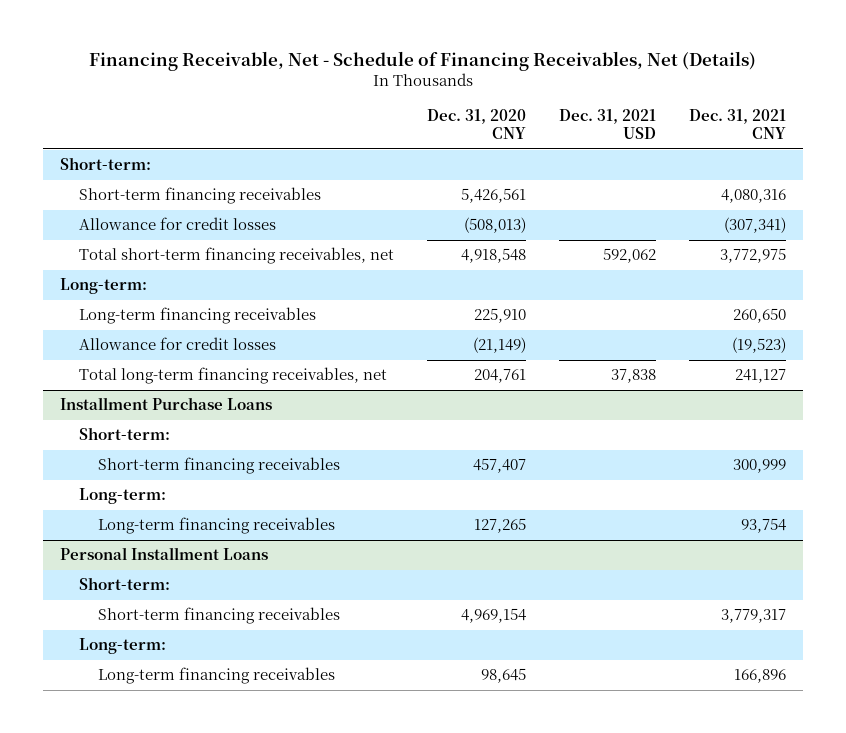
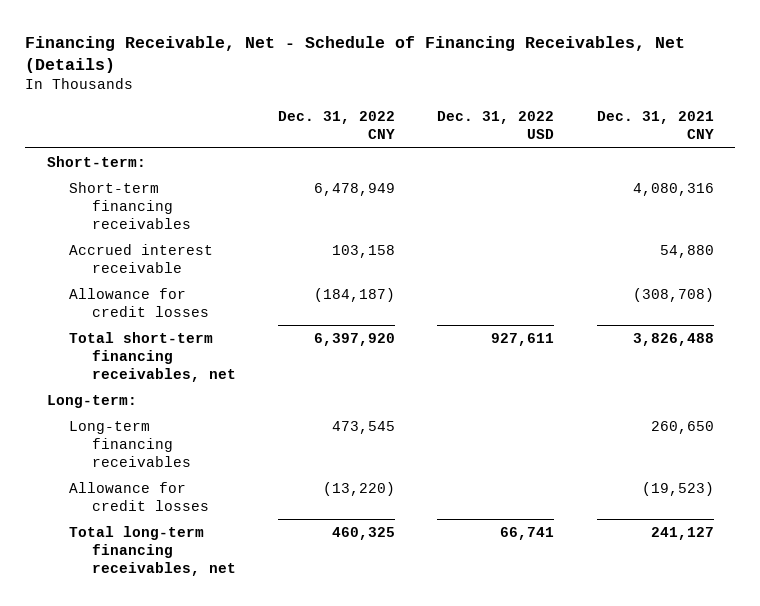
[426,109,526,140] Dec. 31, 2020 CNY -> none
[559,109,657,140] Dec. 31, 2021 USD -> none
none -> [278,111,396,140] Dec. 31, 2022 CNY
none -> [437,111,555,140] Dec. 31, 2022 USD
none -> [69,243,214,273] Accrued interest receivable
[724,217,787,234] (307,341) -> [632,287,714,302] (308,708)
[720,248,787,264] 3,772,975 -> [632,332,714,346] 3,826,488
[59,397,272,411] Installment Purchase Loans -> none
[78,427,170,441] Short-term: -> none
[97,457,340,475] Short-term financing receivables -> none
[78,488,166,505] Long-term: -> none
[97,517,335,535] Long-term financing receivables -> none
[59,547,268,561] Personal Installment Loans -> none
[78,577,170,591] Short-term: -> none
[97,607,340,625] Short-term financing receivables -> none
[78,638,166,655] Long-term: -> none
[97,667,335,685] Long-term financing receivables -> none

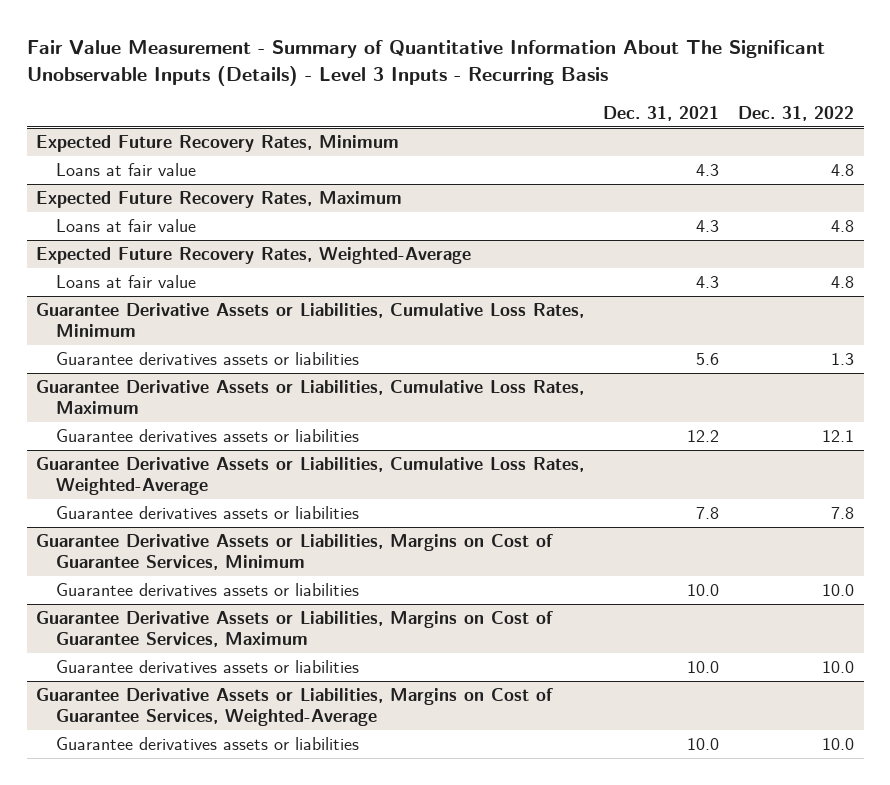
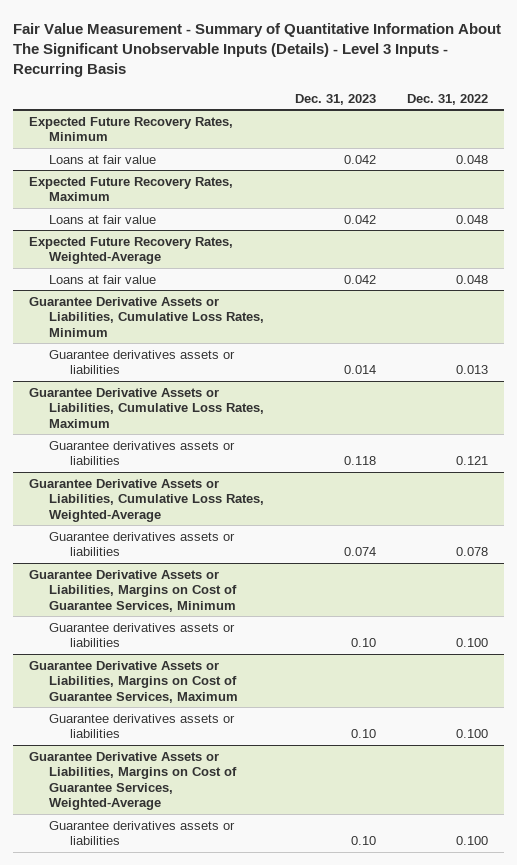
[603,105,720,121] Dec. 31, 2021 -> none
none -> [295,93,377,105] Dec. 31, 2023
[831,164,855,177] 4.8 -> [456,154,489,164] 0.048
[831,220,855,233] 4.8 -> [456,214,489,224] 0.048
[831,276,855,289] 4.8 -> [456,274,489,284] 0.048
[831,353,855,366] 1.3 -> [456,365,489,375] 0.013
[822,430,855,443] 12.1 -> [456,456,489,466] 0.121
[831,507,855,520] 7.8 -> [456,547,489,557] 0.078
[822,584,855,597] 10.0 -> [456,638,489,648] 0.100
[822,661,855,674] 10.0 -> [456,729,489,739] 0.100
[822,738,855,751] 10.0 -> [456,836,489,846] 0.100

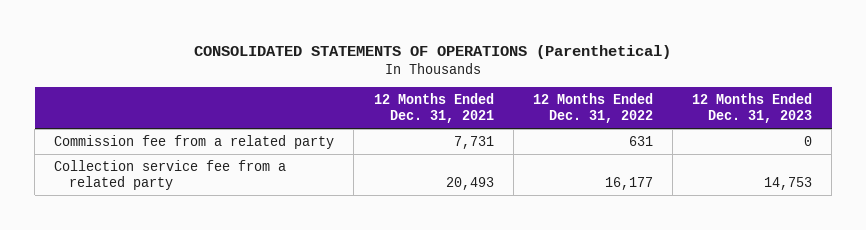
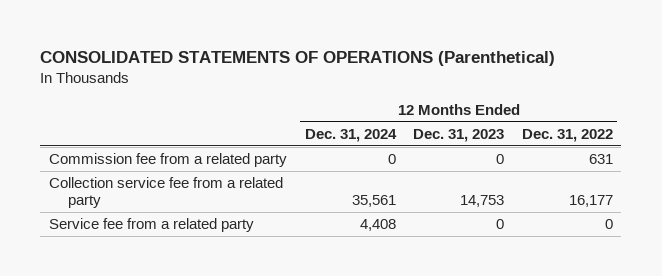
[373,92,494,124] 12 Months Ended Dec. 31, 2021 -> none
none -> [304,128,397,142] Dec. 31, 2024
none -> [49,218,255,233] Service fee from a related party

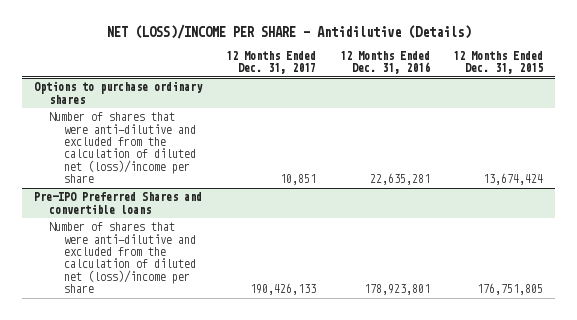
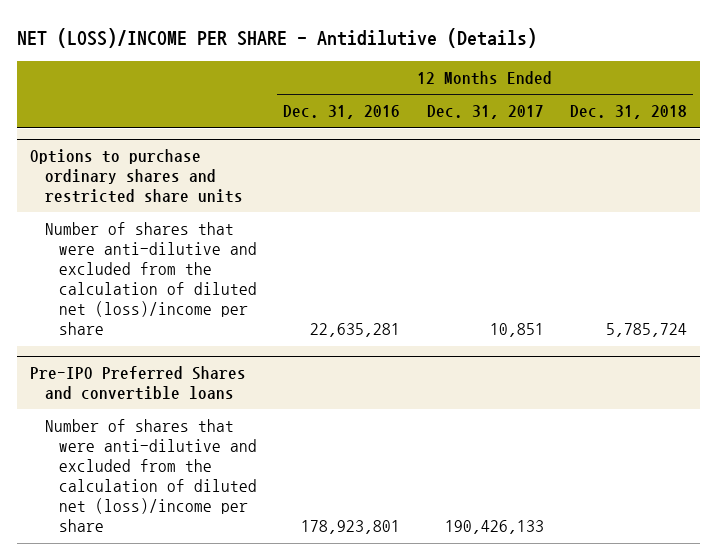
[453,50,544,75] 12 Months Ended Dec. 31, 2015 -> none
none -> [569,105,687,120] Dec. 31, 2018
[34,81,204,104] Options to purchase ordinary shares -> [30,149,243,204] Options to purchase ordinary shares and restricted share units

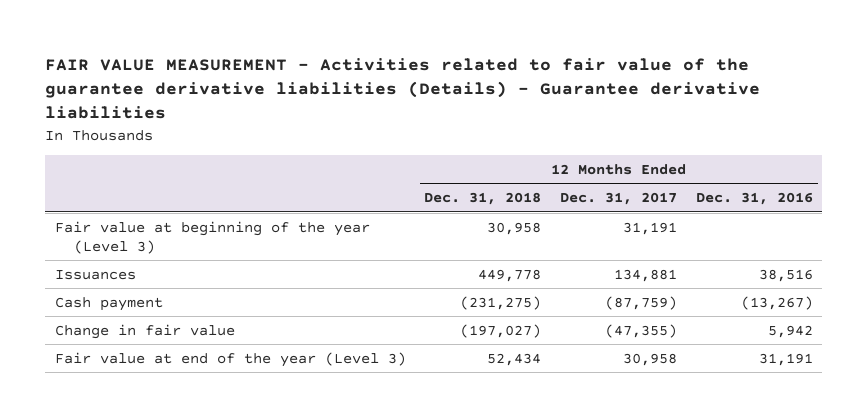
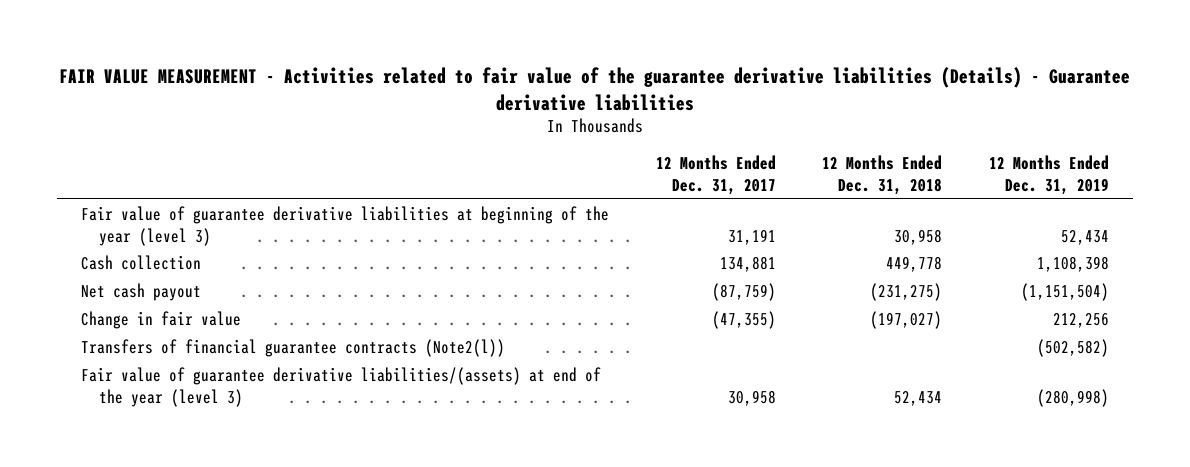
[696,192,814,206] Dec. 31, 2016 -> none
none -> [989,155,1110,195] 12 Months Ended Dec. 31, 2019
[54,220,370,254] Fair value at beginning of the year (Level 3) -> [80,205,609,246] Fair value of guarantee derivative liabilities at beginning of the year (level 3)
[54,269,136,280] Issuances -> [80,254,201,270] Cash collection
[54,296,163,311] Cash payment -> [80,282,201,301] Net cash payout
none -> [80,338,505,357] Transfers of financial guarantee contracts (Note2(l))
[54,351,406,367] Fair value at end of the year (Level 3) -> [80,366,601,407] Fair value of guarantee derivative liabilities/(assets) at end of the year (level 3)

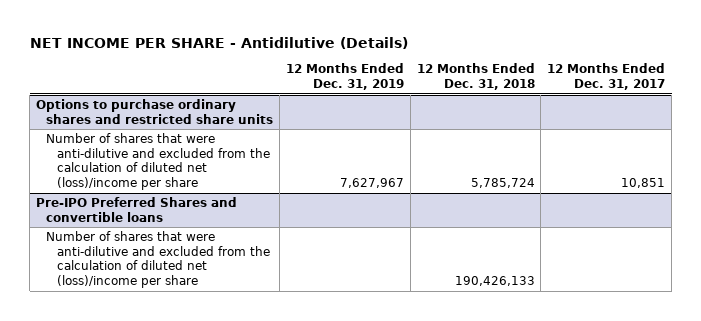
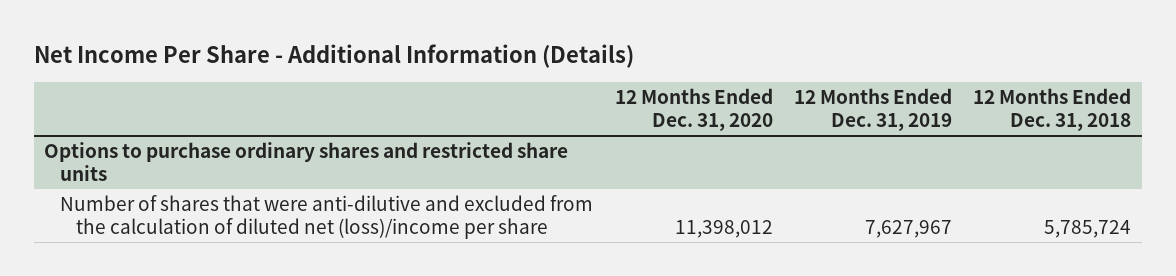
[29,36,408,49] NET INCOME PER SHARE - Antidilutive (Details) -> [33,44,634,69] Net Income Per Share - Additional Information (Details)
[547,63,666,91] 12 Months Ended Dec. 31, 2017 -> none
none -> [614,87,773,132] 12 Months Ended Dec. 31, 2020
[36,196,238,222] Pre-IPO Preferred Shares and convertible loans -> none
[46,230,270,289] Number of shares that were anti-dilutive and excluded from the calculation of diluted net (loss)/income per share -> none

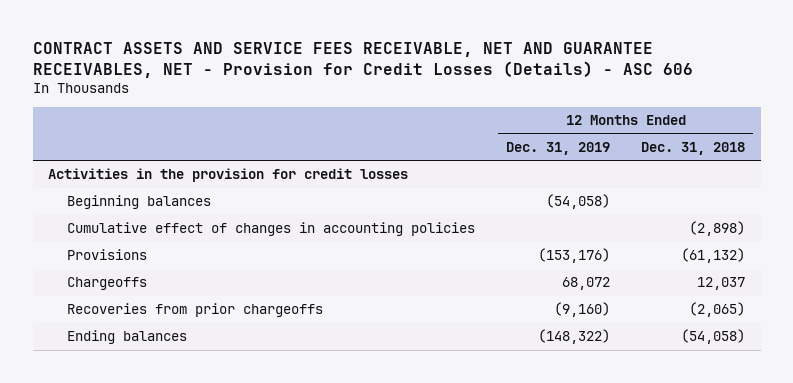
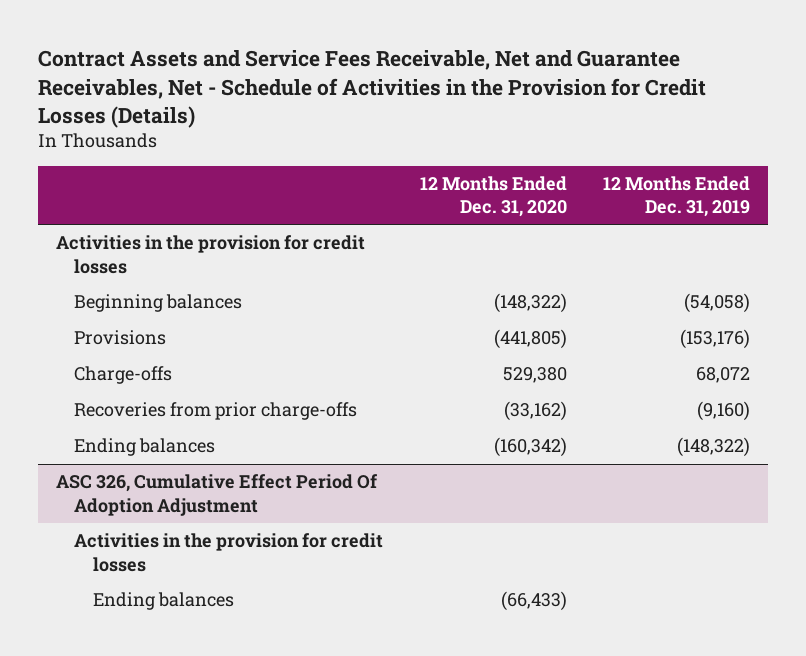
[32,41,693,78] CONTRACT ASSETS AND SERVICE FEES RECEIVABLE, NET AND GUARANTEE RECEIVABLES, NET - Provision for Credit Losses (Details) - ASC 606 -> [37,50,706,128] Contract Assets and Service Fees Receivable, Net and Guarantee Receivables, Net - Schedule of Activities in the Provision for Credit Losses (Details)
[641,141,746,155] Dec. 31, 2018 -> none
none -> [419,176,567,218] 12 Months Ended Dec. 31, 2020
[66,222,475,237] Cumulative effect of changes in accounting policies -> none
[66,277,147,291] Chargeoffs -> [74,366,173,385] Charge-offs
[66,303,323,318] Recoveries from prior chargeoffs -> [74,402,358,421] Recoveries from prior charge-offs
none -> [56,474,379,516] ASC 326, Cumulative Effect Period Of Adoption Adjustment
none -> [74,533,384,572] Activities in the provision for credit losses
none -> [92,592,234,611] Ending balances

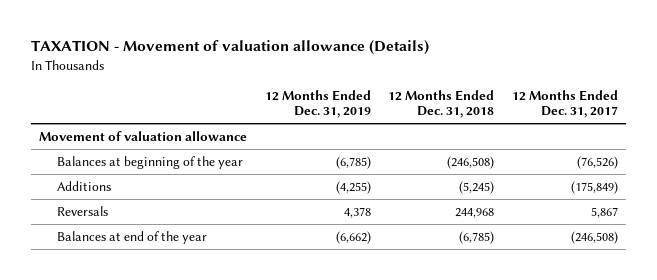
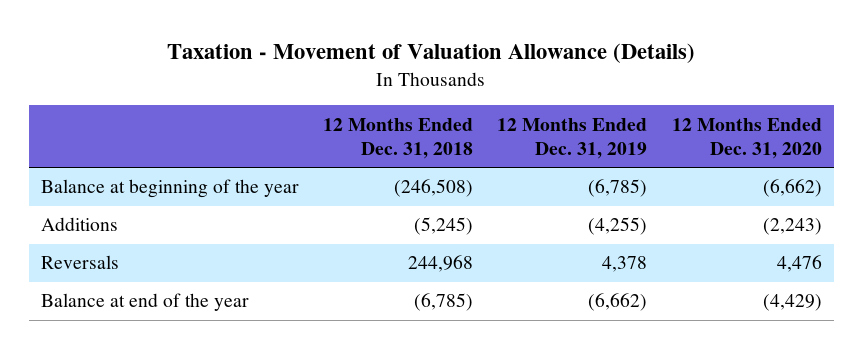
[30,40,429,56] TAXATION - Movement of valuation allowance (Details) -> [167,43,696,64] Taxation - Movement of Valuation Allowance (Details)
[511,89,618,119] 12 Months Ended Dec. 31, 2017 -> none
none -> [671,117,822,159] 12 Months Ended Dec. 31, 2020
[39,130,248,141] Movement of valuation allowance -> none
[57,155,244,169] Balances at beginning of the year -> [40,179,299,199] Balance at beginning of the year
[57,230,208,244] Balances at end of the year -> [40,293,249,312] Balance at end of the year

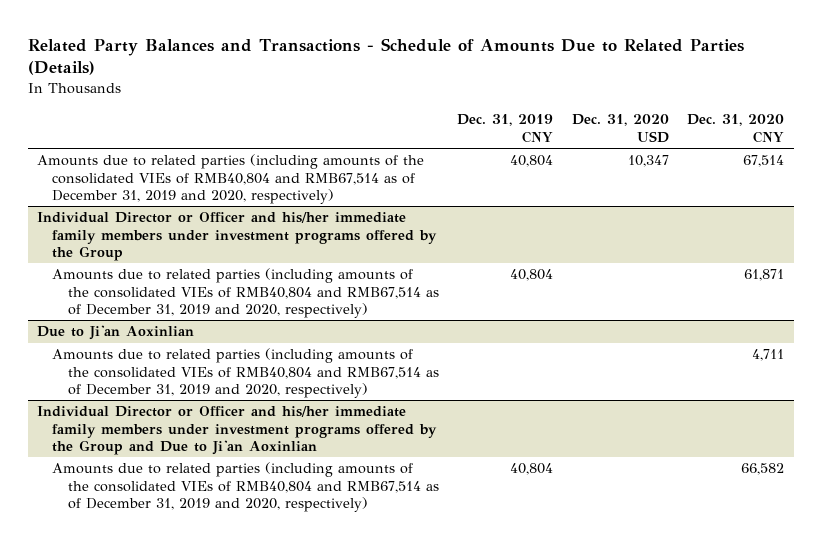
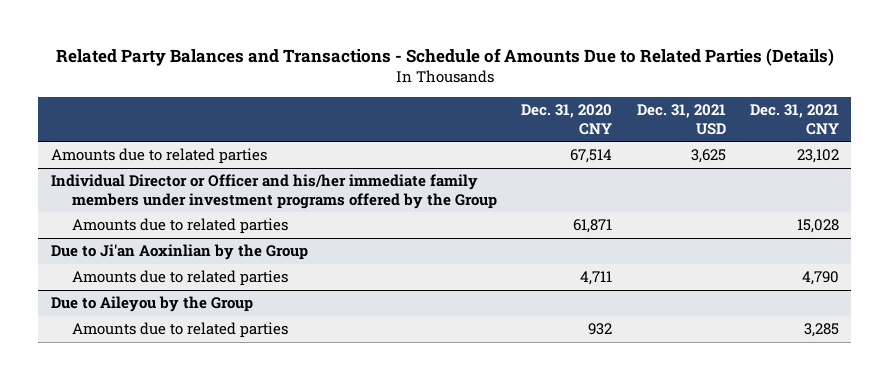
[457,114,554,143] Dec. 31, 2019 CNY -> none
[571,114,669,143] Dec. 31, 2020 USD -> none
none -> [636,104,726,135] Dec. 31, 2021 USD
none -> [750,104,840,135] Dec. 31, 2021 CNY
[36,154,424,205] Amounts due to related parties (including amounts of the consolidated VIEs of RMB40,804 and RMB67,514 as of December 31, 2019 and 2020, respectively) -> [50,148,267,165] Amounts due to related parties
[36,406,438,456] Individual Director or Officer and his/her immediate family members under investment programs offered by the Group and Due to Ji'an Aoxinlian -> none
[52,268,439,319] Amounts due to related parties (including amounts of the consolidated VIEs of RMB40,804 and RMB67,514 as of December 31, 2019 and 2020, respectively) -> [71,218,288,235] Amounts due to related parties
[36,325,194,341] Due to Ji'an Aoxinlian -> [50,244,308,261] Due to Ji'an Aoxinlian by the Group
[52,348,439,399] Amounts due to related parties (including amounts of the consolidated VIEs of RMB40,804 and RMB67,514 as of December 31, 2019 and 2020, respectively) -> [71,270,288,287] Amounts due to related parties
none -> [50,296,253,313] Due to Aileyou by the Group
[52,462,439,513] Amounts due to related parties (including amounts of the consolidated VIEs of RMB40,804 and RMB67,514 as of December 31, 2019 and 2020, respectively) -> [71,322,288,339] Amounts due to related parties
[741,463,785,476] 66,582 -> [588,323,613,336] 932

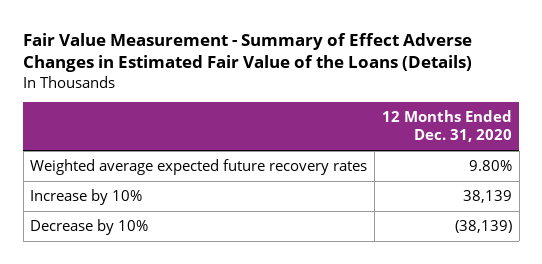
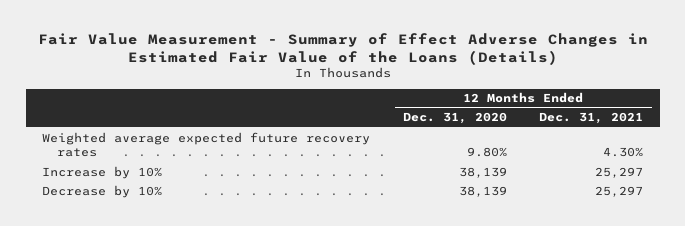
none -> [539,112,644,125] Dec. 31, 2021
[455,219,513,233] (38,139) -> [458,185,507,197] 38,139

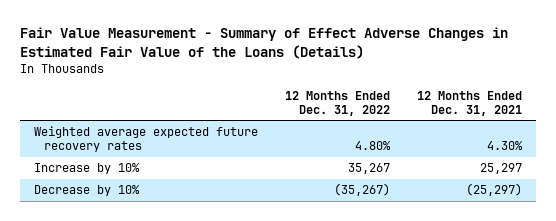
[402,112,507,125] Dec. 31, 2020 -> none
none -> [284,90,390,116] 12 Months Ended Dec. 31, 2022
[595,185,644,197] 25,297 -> [466,183,523,197] (25,297)

